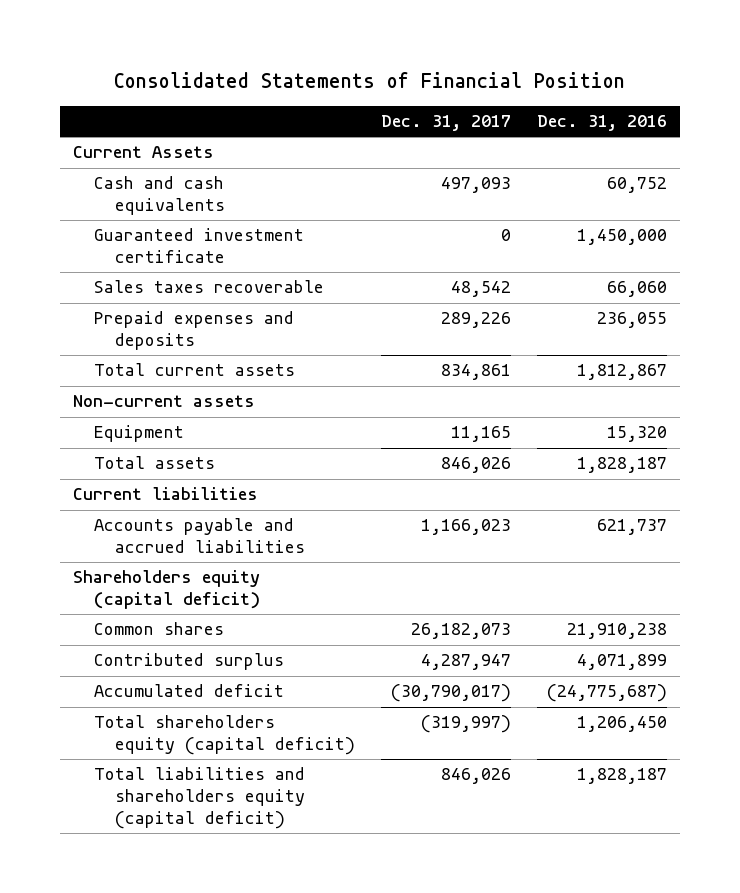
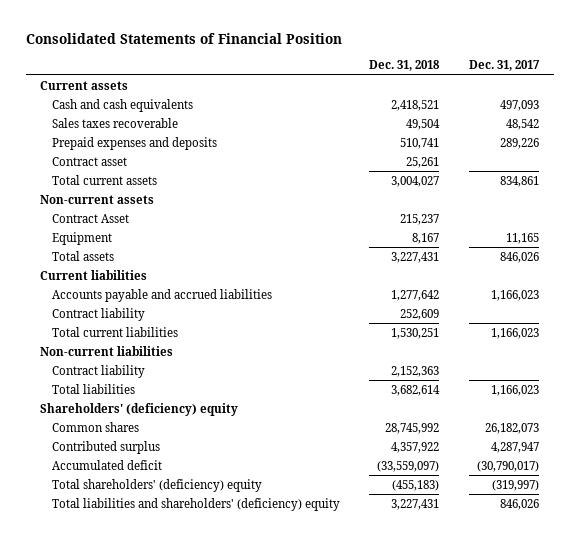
[536,115,667,132] Dec. 31, 2016 -> none
none -> [369,60,441,72] Dec. 31, 2018
[73,146,215,159] Current Assets -> [40,80,129,90] Current assets
[93,228,304,264] Guaranteed investment certificate -> none
none -> [51,156,127,166] Contract asset
none -> [51,213,129,223] Contract Asset
none -> [51,307,145,321] Contract liability
none -> [51,326,178,337] Total current liabilities
none -> [40,345,174,356] Non-current liabilities
none -> [51,364,145,378] Contract liability
none -> [51,383,135,394] Total liabilities
[73,570,261,610] Shareholders equity (capital deficit) -> [40,402,239,416] Shareholders' (deficiency) equity
[93,715,355,756] Total shareholders equity (capital deficit) -> [51,478,262,492] Total shareholders' (deficiency) equity
[93,767,305,830] Total liabilities and shareholders equity (capital deficit) -> [51,497,340,511] Total liabilities and shareholders' (deficiency) equity

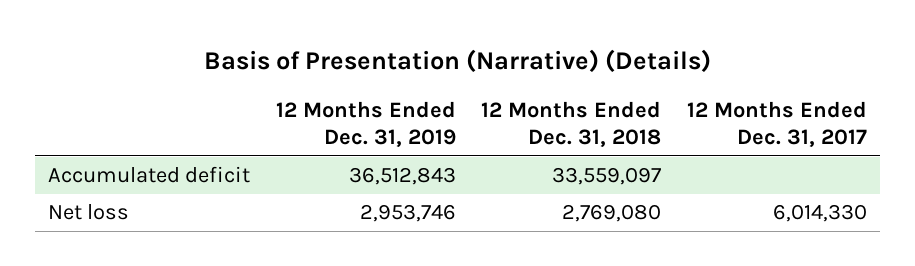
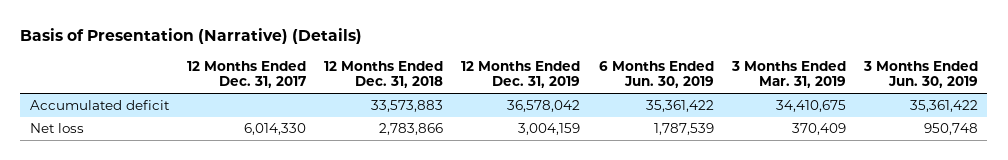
none -> [598,60,714,89] 6 Months Ended Jun. 30, 2019
none -> [730,60,846,89] 3 Months Ended Mar. 31, 2019
none -> [863,60,979,89] 3 Months Ended Jun. 30, 2019
[348,167,456,186] 36,512,843 -> [507,100,581,113] 36,578,042
[552,167,662,186] 33,559,097 -> [371,100,444,113] 33,573,883
[359,204,456,223] 2,953,746 -> [518,123,581,136] 3,004,159
[562,204,662,223] 2,769,080 -> [379,123,444,136] 2,783,866

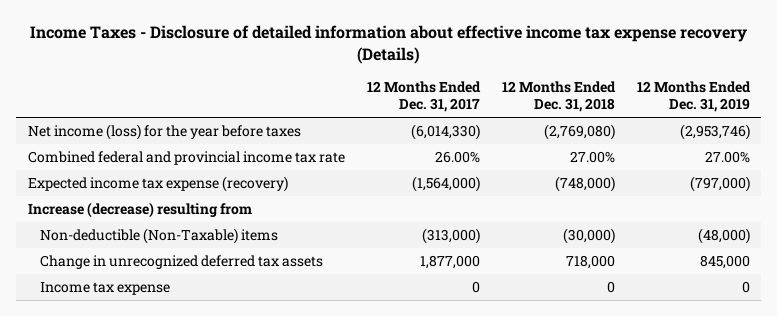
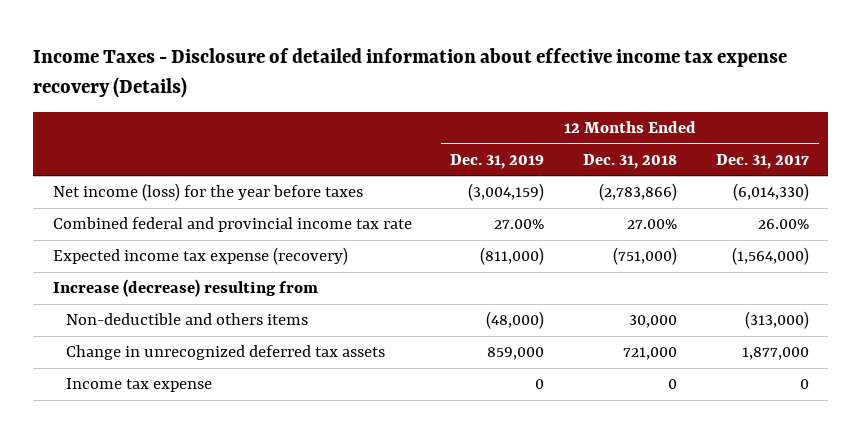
[543,124,615,141] (2,769,080) -> [599,183,678,202] (2,783,866)
[679,124,750,141] (2,953,746) -> [468,183,545,202] (3,004,159)
[554,176,615,193] (748,000) -> [613,247,678,266] (751,000)
[689,176,750,193] (797,000) -> [480,247,545,266] (811,000)
[40,228,279,245] Non-deductible (Non-Taxable) items -> [66,313,309,326] Non-deductible and others items
[562,228,615,245] (30,000) -> [629,315,678,329] 30,000
[565,255,615,270] 718,000 -> [623,347,678,361] 721,000
[699,255,750,270] 845,000 -> [487,347,545,361] 859,000

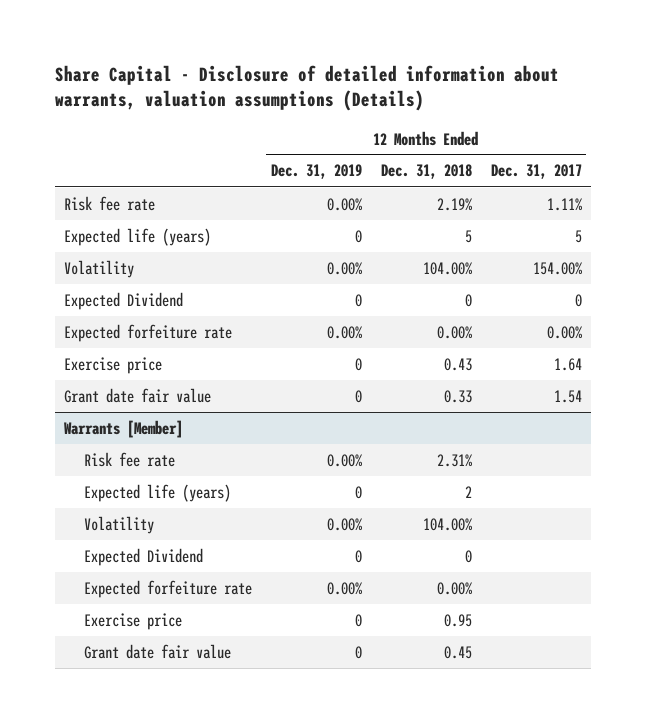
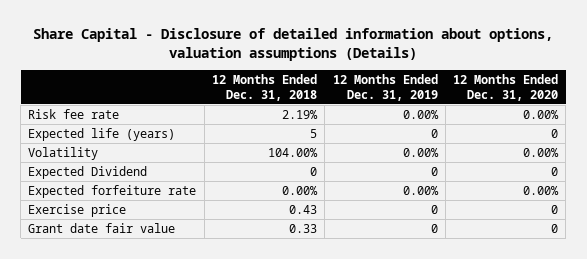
[54,64,559,112] Share Capital - Disclosure of detailed information about warrants, valuation assumptions (Details) -> [33,28,554,62] Share Capital - Disclosure of detailed information about options, valuation assumptions (Details)
[490,164,582,180] Dec. 31, 2017 -> none
none -> [453,74,559,101] 12 Months Ended Dec. 31, 2020
[64,419,184,438] Warrants [Member] -> none
[83,451,175,467] Risk fee rate -> none
[83,483,231,502] Expected life (years) -> none
[83,515,154,534] Volatility -> none
[83,547,203,566] Expected Dividend -> none
[83,579,252,598] Expected forfeiture rate -> none
[83,612,182,630] Exercise price -> none
[83,643,231,659] Grant date fair value -> none

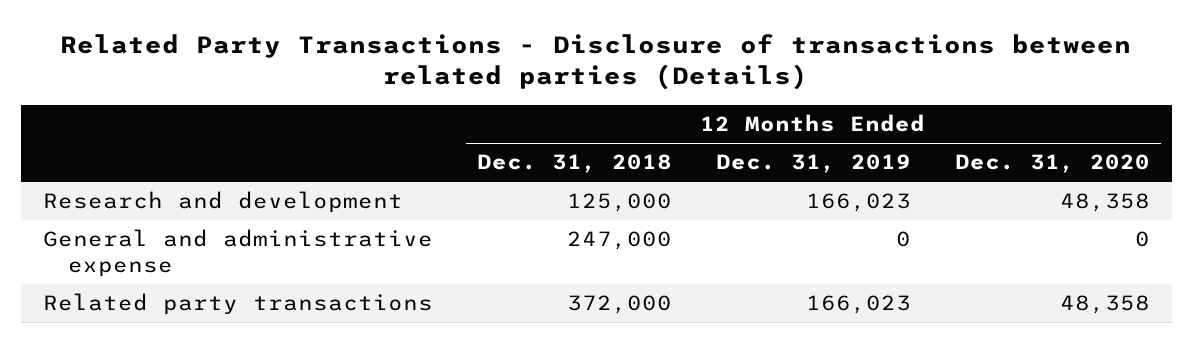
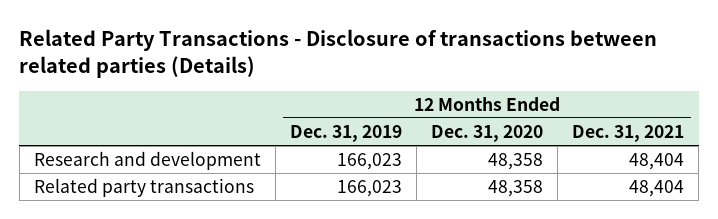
[476,154,672,174] Dec. 31, 2018 -> none
none -> [572,124,685,142] Dec. 31, 2021
[43,229,434,277] General and administrative expense -> none

